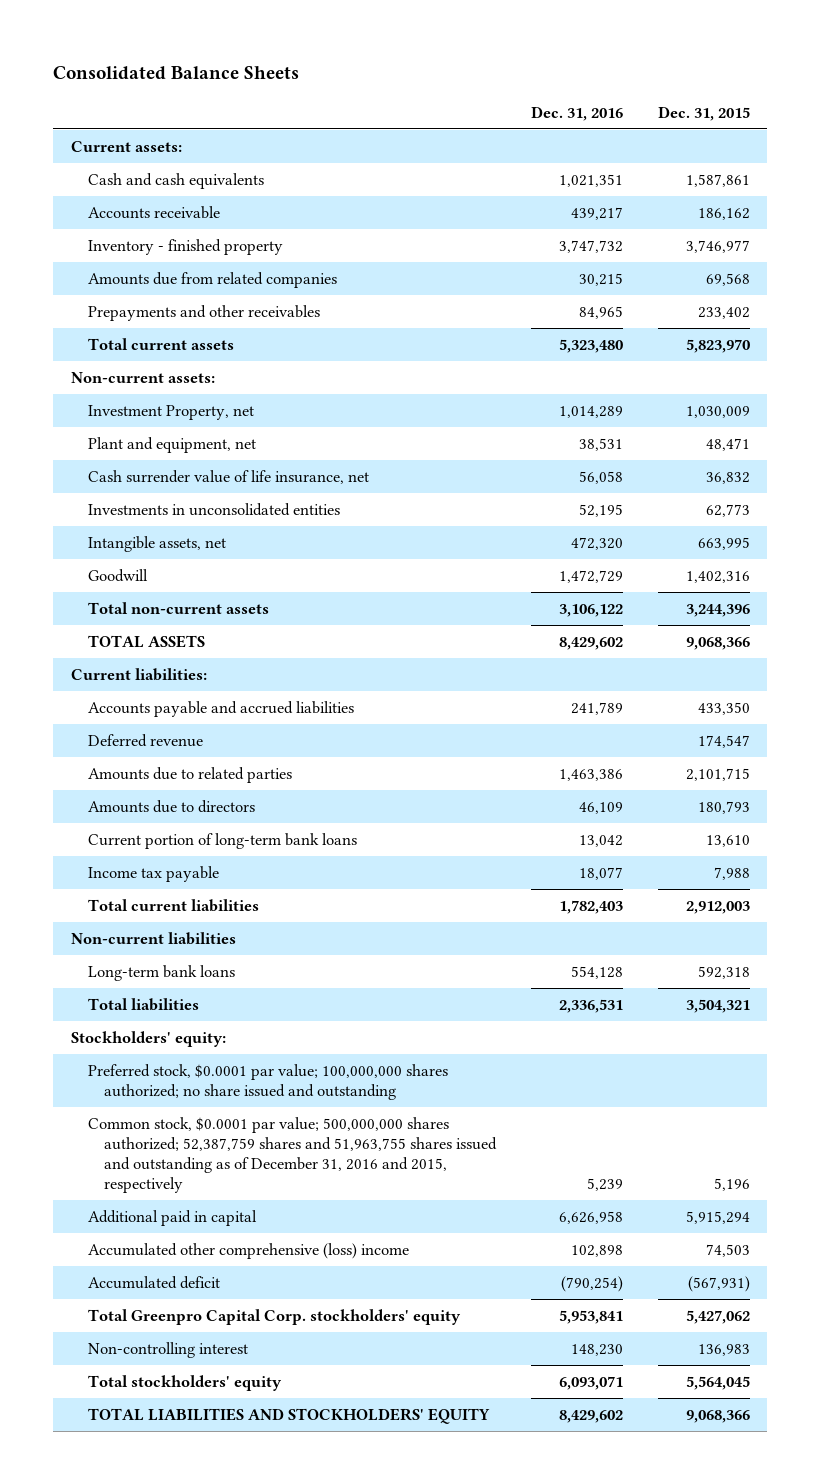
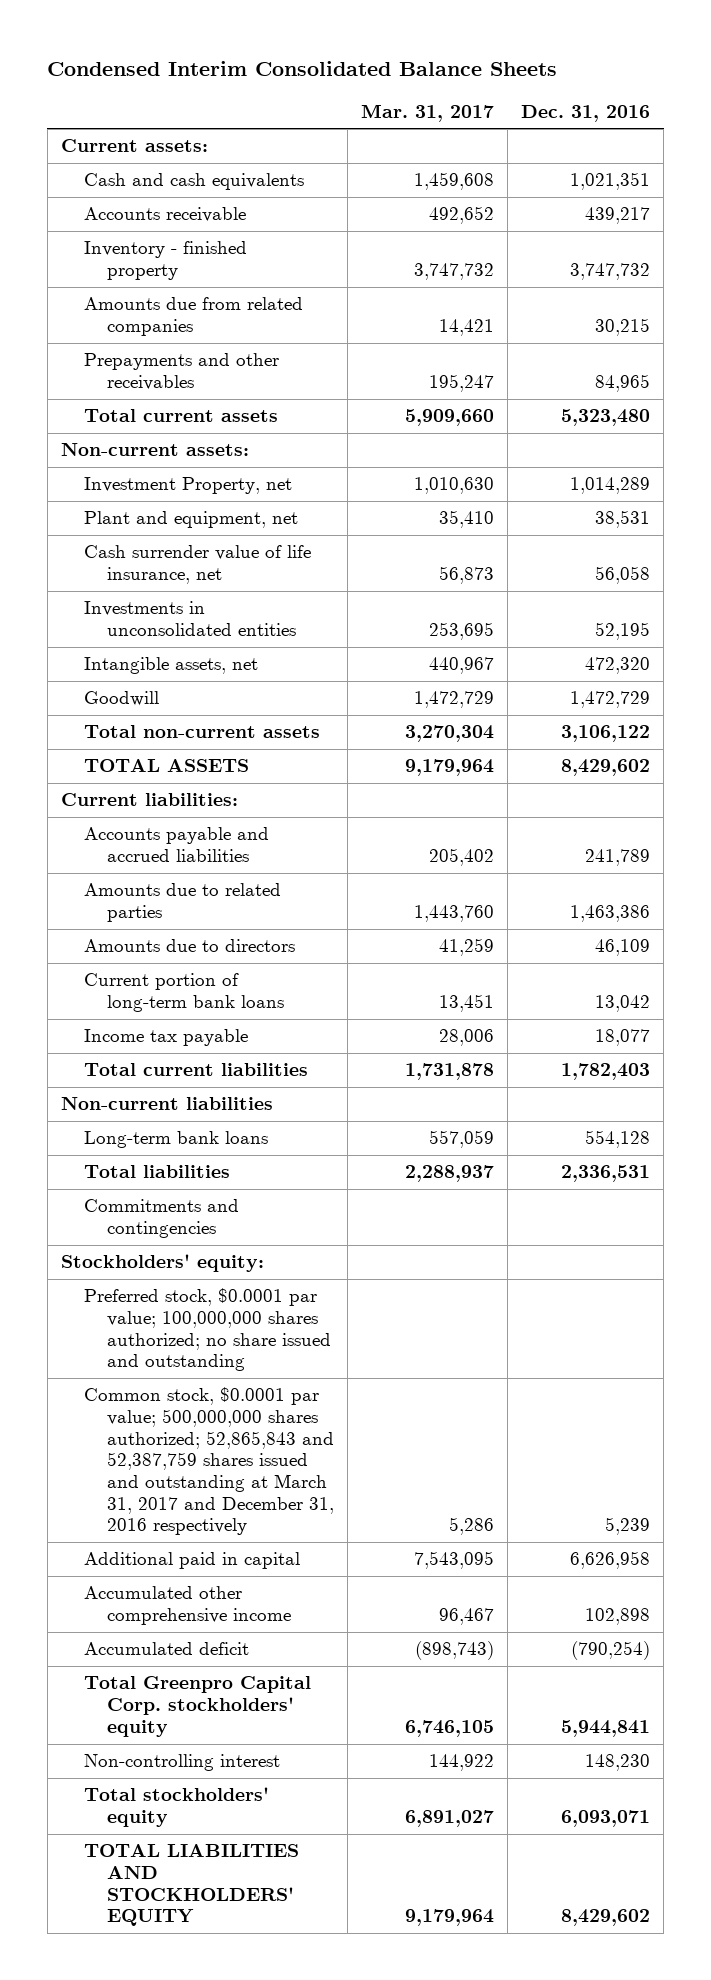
[53,66,300,81] Consolidated Balance Sheets -> [47,60,558,76] Condensed Interim Consolidated Balance Sheets
[658,105,751,121] Dec. 31, 2015 -> none
none -> [361,103,495,122] Mar. 31, 2017
[87,733,203,747] Deferred revenue -> none
none -> [83,1199,239,1239] Commitments and contingencies
[87,1116,498,1194] Common stock, $0.0001 par value; 500,000,000 shares authorized; 52,387,759 shares and 51,963,755 shares issued and outstanding as of December 31, 2016 and 2015, respectively -> [83,1387,334,1536] Common stock, $0.0001 par value; 500,000,000 shares authorized; 52,865,843 and 52,387,759 shares issued and outstanding at March 31, 2017 and December 31, 2016 respectively
[87,1242,409,1259] Accumulated other comprehensive (loss) income -> [83,1586,291,1626] Accumulated other comprehensive income
[559,1309,624,1324] 5,953,841 -> [561,1719,651,1737] 5,944,841

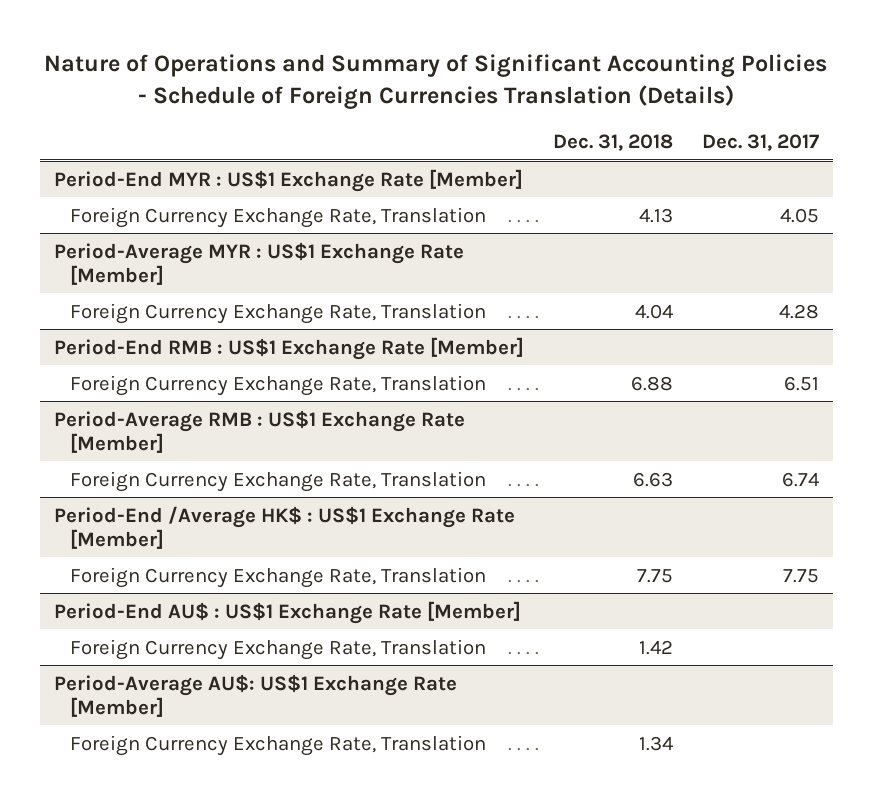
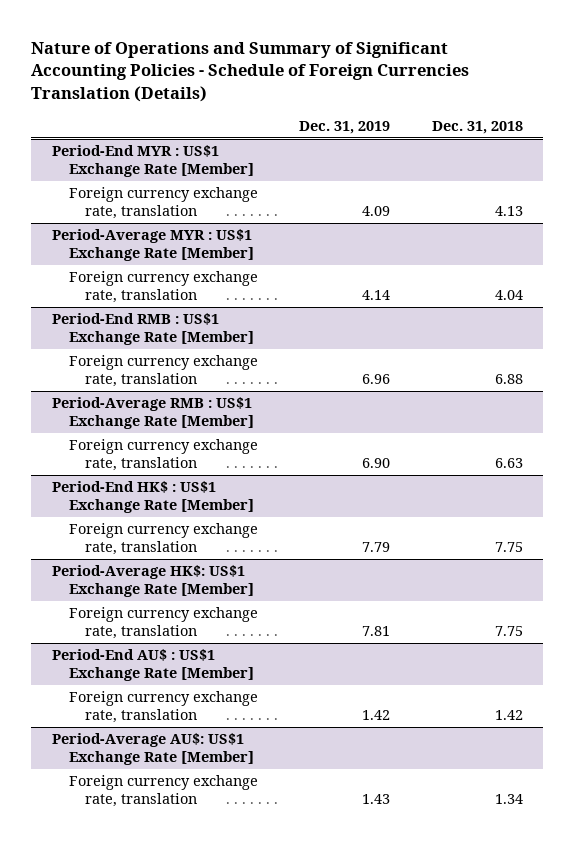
[701,133,819,151] Dec. 31, 2017 -> none
none -> [299,120,391,134] Dec. 31, 2019
[70,206,487,228] Foreign Currency Exchange Rate, Translation -> [68,187,258,219] Foreign currency exchange rate, translation
[70,302,487,324] Foreign Currency Exchange Rate, Translation -> [68,271,258,303] Foreign currency exchange rate, translation
[70,374,487,396] Foreign Currency Exchange Rate, Translation -> [68,355,258,387] Foreign currency exchange rate, translation
[70,470,487,492] Foreign Currency Exchange Rate, Translation -> [68,439,258,471] Foreign currency exchange rate, translation
[54,505,516,549] Period-End /Average HK$ : US$1 Exchange Rate [Member] -> [52,481,254,513] Period-End HK$ : US$1 Exchange Rate [Member]
[70,566,487,588] Foreign Currency Exchange Rate, Translation -> [68,523,258,555] Foreign currency exchange rate, translation
none -> [52,565,254,597] Period-Average HK$: US$1 Exchange Rate [Member]
none -> [68,607,258,639] Foreign currency exchange rate, translation
[70,638,487,660] Foreign Currency Exchange Rate, Translation -> [68,691,258,723] Foreign currency exchange rate, translation
[70,734,487,756] Foreign Currency Exchange Rate, Translation -> [68,775,258,807] Foreign currency exchange rate, translation

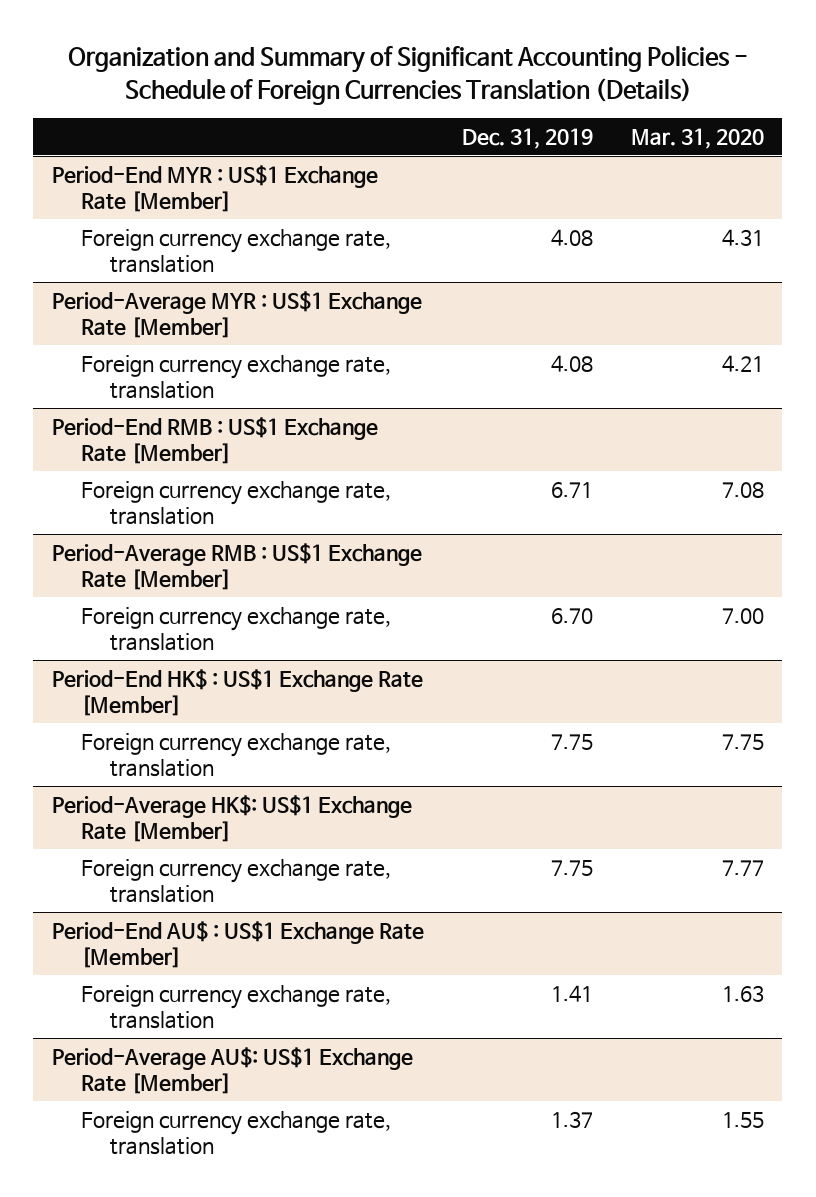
[31,41,470,102] Nature of Operations and Summary of Significant Accounting Policies - Schedule of Foreign Currencies Translation (Details) -> [67,46,748,105] Organization and Summary of Significant Accounting Policies - Schedule of Foreign Currencies Translation (Details)
[431,120,523,134] Dec. 31, 2018 -> none
none -> [630,128,764,150] Mar. 31, 2020
[362,205,391,216] 4.09 -> [550,228,593,246] 4.08
[362,289,391,300] 4.14 -> [550,354,593,372] 4.08
[362,373,391,384] 6.96 -> [550,481,593,498] 6.71
[362,457,391,468] 6.90 -> [550,607,593,624] 6.70
[362,541,391,552] 7.79 -> [550,733,593,750] 7.75
[362,625,391,636] 7.81 -> [550,859,593,876] 7.75
[362,709,391,720] 1.42 -> [550,984,593,1002] 1.41
[362,793,391,804] 1.43 -> [550,1110,593,1128] 1.37

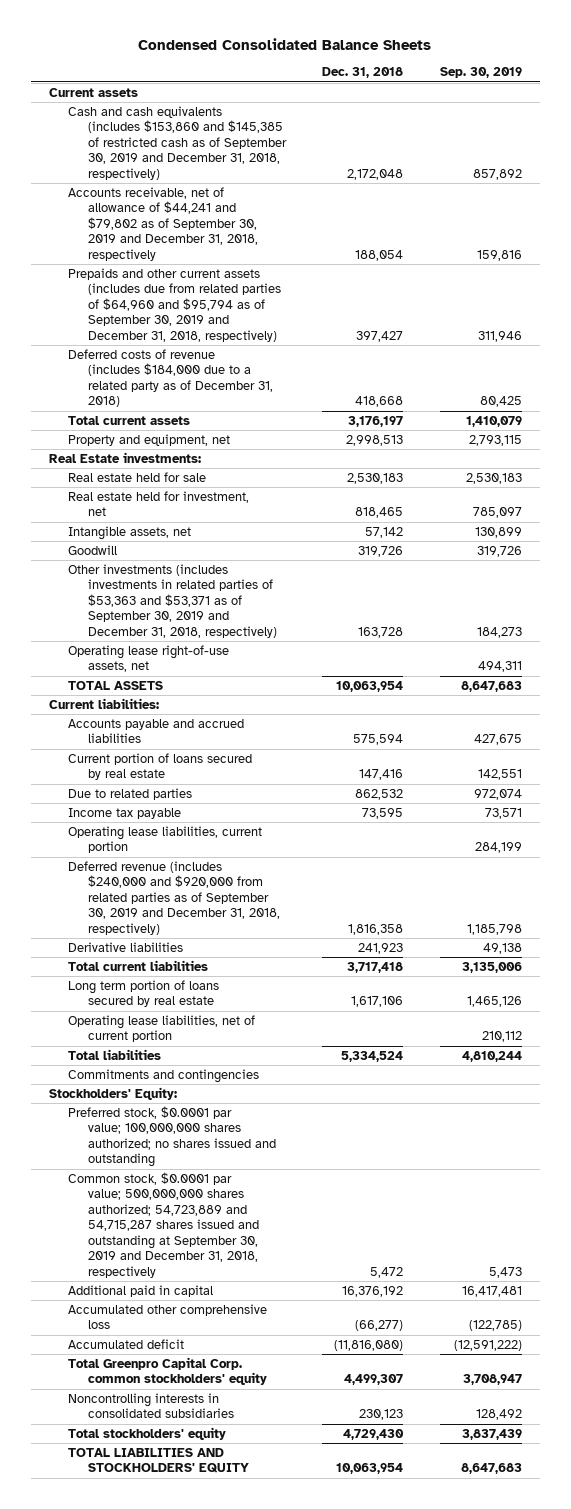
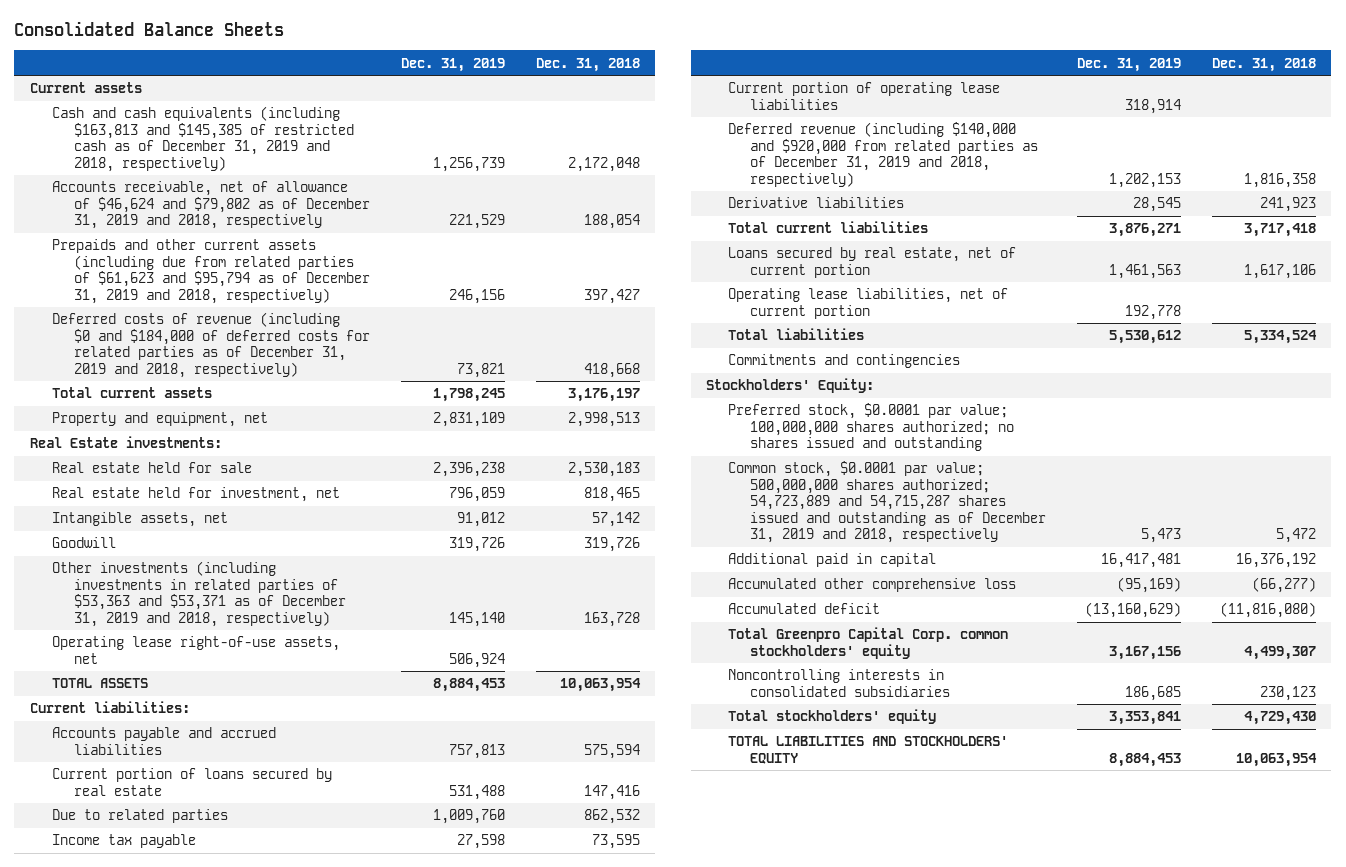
[138,37,432,50] Condensed Consolidated Balance Sheets -> [14,21,285,37] Consolidated Balance Sheets
[439,67,522,79] Sep. 30, 2019 -> none
none -> [400,57,505,72] Dec. 31, 2019
[68,105,288,180] Cash and cash equivalents (includes $153,860 and $145,385 of restricted cash as of September 30, 2019 and December 31, 2018, respectively) -> [51,106,355,172] Cash and cash equivalents (including $163,813 and $145,385 of restricted cash as of December 31, 2019 and 2018, respectively)
[68,186,259,261] Accounts receivable, net of allowance of $44,241 and $79,802 as of September 30, 2019 and December 31, 2018, respectively -> [51,181,371,230] Accounts receivable, net of allowance of $46,624 and $79,802 as of December 31, 2019 and 2018, respectively
[68,267,282,342] Prepaids and other current assets (includes due from related parties of $64,960 and $95,794 as of September 30, 2019 and December 31, 2018, respectively) -> [51,239,371,304] Prepaids and other current assets (including due from related parties of $61,623 and $95,794 as of December 31, 2019 and 2018, respectively)
[68,348,274,408] Deferred costs of revenue (includes $184,000 due to a related party as of December 31, 2018) -> [51,312,371,378] Deferred costs of revenue (including $0 and $184,000 of deferred costs for related parties as of December 31, 2019 and 2018, respectively)
[68,563,278,638] Other investments (includes investments in related parties of $53,363 and $53,371 as of September 30, 2019 and December 31, 2018, respectively) -> [51,561,347,627] Other investments (including investments in related parties of $53,363 and $53,371 as of December 31, 2019 and 2018, respectively)
[68,825,263,854] Operating lease liabilities, current portion -> [728,82,1001,110] Current portion of operating lease liabilities
[68,860,281,935] Deferred revenue (includes $240,000 and $920,000 from related parties as of September 30, 2019 and December 31, 2018, respectively) -> [728,122,1039,187] Deferred revenue (including $140,000 and $920,000 from related parties as of December 31, 2019 and 2018, respectively)
[68,979,220,1008] Long term portion of loans secured by real estate -> [728,247,1017,278] Loans secured by real estate, net of current portion
[68,1171,260,1278] Common stock, $0.0001 par value; 500,000,000 shares authorized; 54,723,889 and 54,715,287 shares issued and outstanding at September 30, 2019 and December 31, 2018, respectively -> [728,461,1047,544] Common stock, $0.0001 par value; 500,000,000 shares authorized; 54,723,889 and 54,715,287 shares issued and outstanding as of December 31, 2019 and 2018, respectively

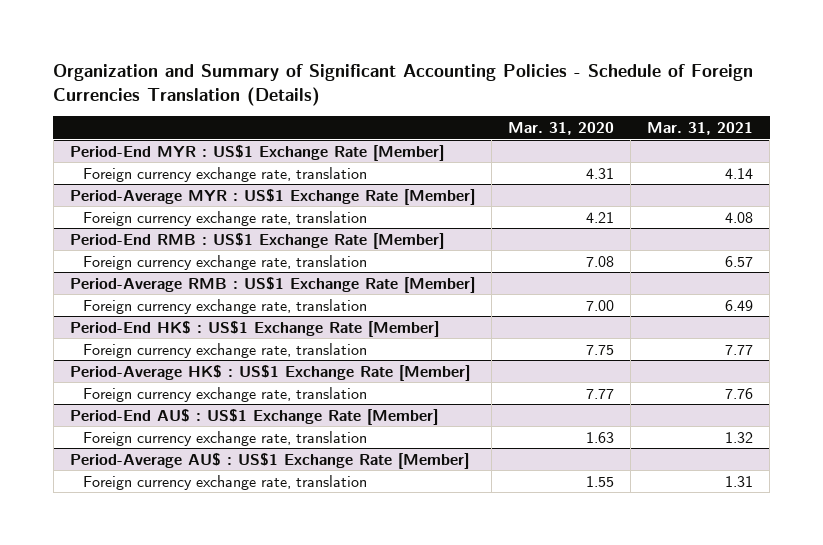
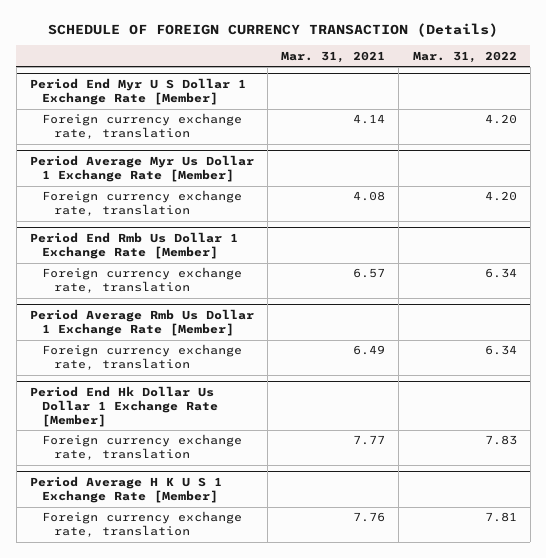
[53,64,754,107] Organization and Summary of Significant Accounting Policies - Schedule of Foreign Currencies Translation (Details) -> [48,22,499,37] SCHEDULE OF FOREIGN CURRENCY TRANSACTION (Details)
[508,121,615,135] Mar. 31, 2020 -> none
none -> [412,50,517,63] Mar. 31, 2022
[69,144,444,161] Period-End MYR : US$1 Exchange Rate [Member] -> [29,78,246,106] Period End Myr U S Dollar 1 Exchange Rate [Member]
[69,188,475,205] Period-Average MYR : US$1 Exchange Rate [Member] -> [29,155,254,183] Period Average Myr Us Dollar 1 Exchange Rate [Member]
[69,232,444,249] Period-End RMB : US$1 Exchange Rate [Member] -> [29,232,238,260] Period End Rmb Us Dollar 1 Exchange Rate [Member]
[69,276,475,293] Period-Average RMB : US$1 Exchange Rate [Member] -> [29,309,254,337] Period Average Rmb Us Dollar 1 Exchange Rate [Member]
[69,320,439,337] Period-End HK$ : US$1 Exchange Rate [Member] -> [29,386,218,427] Period End Hk Dollar Us Dollar 1 Exchange Rate [Member]
[69,364,470,381] Period-Average HK$ : US$1 Exchange Rate [Member] -> [29,476,222,504] Period Average H K U S 1 Exchange Rate [Member]
[69,408,438,425] Period-End AU$ : US$1 Exchange Rate [Member] -> none
[83,430,368,446] Foreign currency exchange rate, translation -> none
[69,452,469,469] Period-Average AU$ : US$1 Exchange Rate [Member] -> none
[83,474,368,490] Foreign currency exchange rate, translation -> none

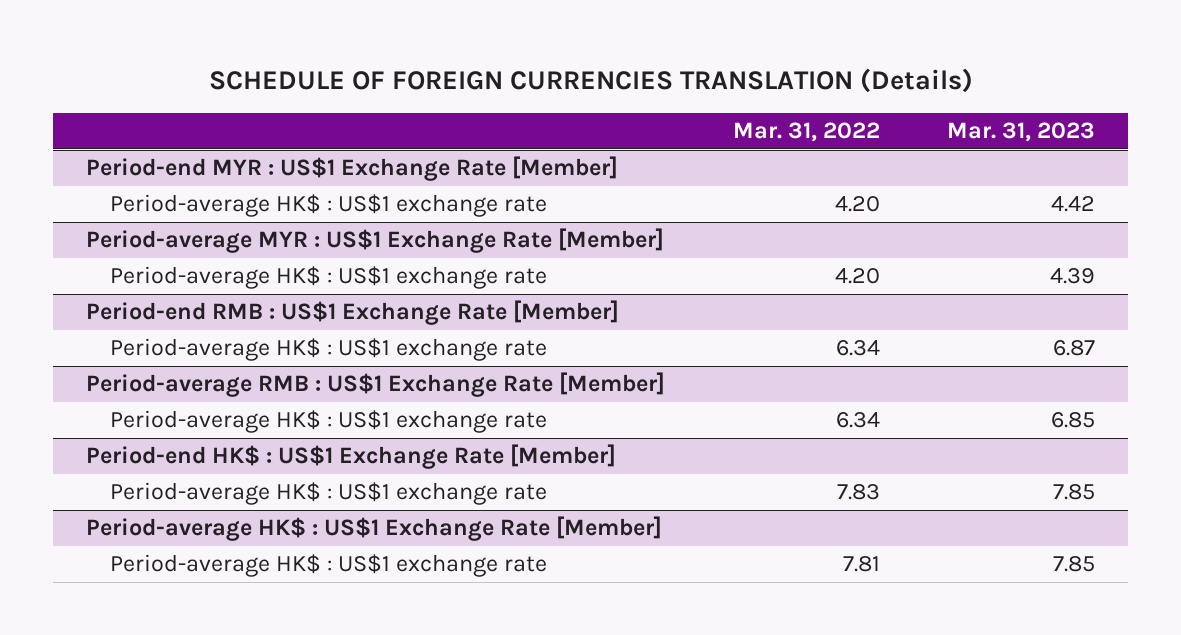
[48,22,499,37] SCHEDULE OF FOREIGN CURRENCY TRANSACTION (Details) -> [208,68,973,94] SCHEDULE OF FOREIGN CURRENCIES TRANSLATION (Details)
[281,50,386,63] Mar. 31, 2021 -> none
none -> [946,122,1095,143] Mar. 31, 2023
[29,78,246,106] Period End Myr U S Dollar 1 Exchange Rate [Member] -> [86,156,619,182] Period-end MYR : US$1 Exchange Rate [Member]
[41,113,242,140] Foreign currency exchange rate, translation -> [110,194,548,218] Period-average HK$ : US$1 exchange rate
[29,155,254,183] Period Average Myr Us Dollar 1 Exchange Rate [Member] -> [86,228,665,254] Period-average MYR : US$1 Exchange Rate [Member]
[41,190,242,217] Foreign currency exchange rate, translation -> [110,266,548,290] Period-average HK$ : US$1 exchange rate
[29,232,238,260] Period End Rmb Us Dollar 1 Exchange Rate [Member] -> [86,300,620,326] Period-end RMB : US$1 Exchange Rate [Member]
[41,267,242,294] Foreign currency exchange rate, translation -> [110,338,548,362] Period-average HK$ : US$1 exchange rate
[29,309,254,337] Period Average Rmb Us Dollar 1 Exchange Rate [Member] -> [86,372,666,398] Period-average RMB : US$1 Exchange Rate [Member]
[41,344,242,371] Foreign currency exchange rate, translation -> [110,410,548,434] Period-average HK$ : US$1 exchange rate
[29,386,218,427] Period End Hk Dollar Us Dollar 1 Exchange Rate [Member] -> [86,444,617,470] Period-end HK$ : US$1 Exchange Rate [Member]
[41,434,242,461] Foreign currency exchange rate, translation -> [110,482,548,506] Period-average HK$ : US$1 exchange rate
[29,476,222,504] Period Average H K U S 1 Exchange Rate [Member] -> [86,516,663,542] Period-average HK$ : US$1 Exchange Rate [Member]
[41,511,242,538] Foreign currency exchange rate, translation -> [110,554,548,578] Period-average HK$ : US$1 exchange rate

